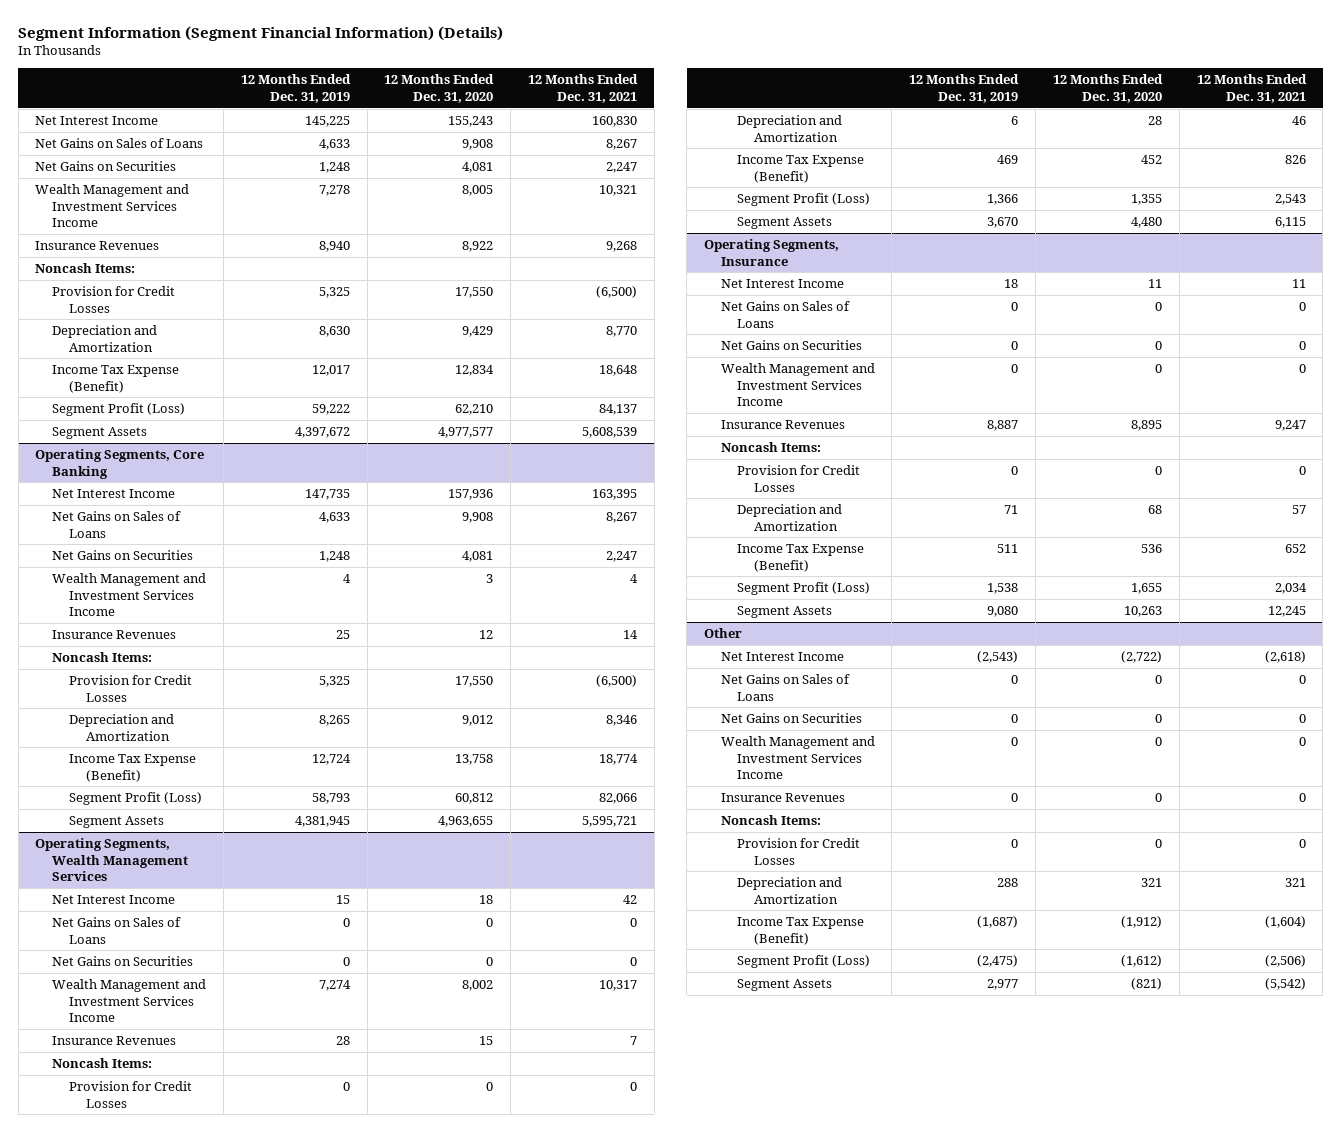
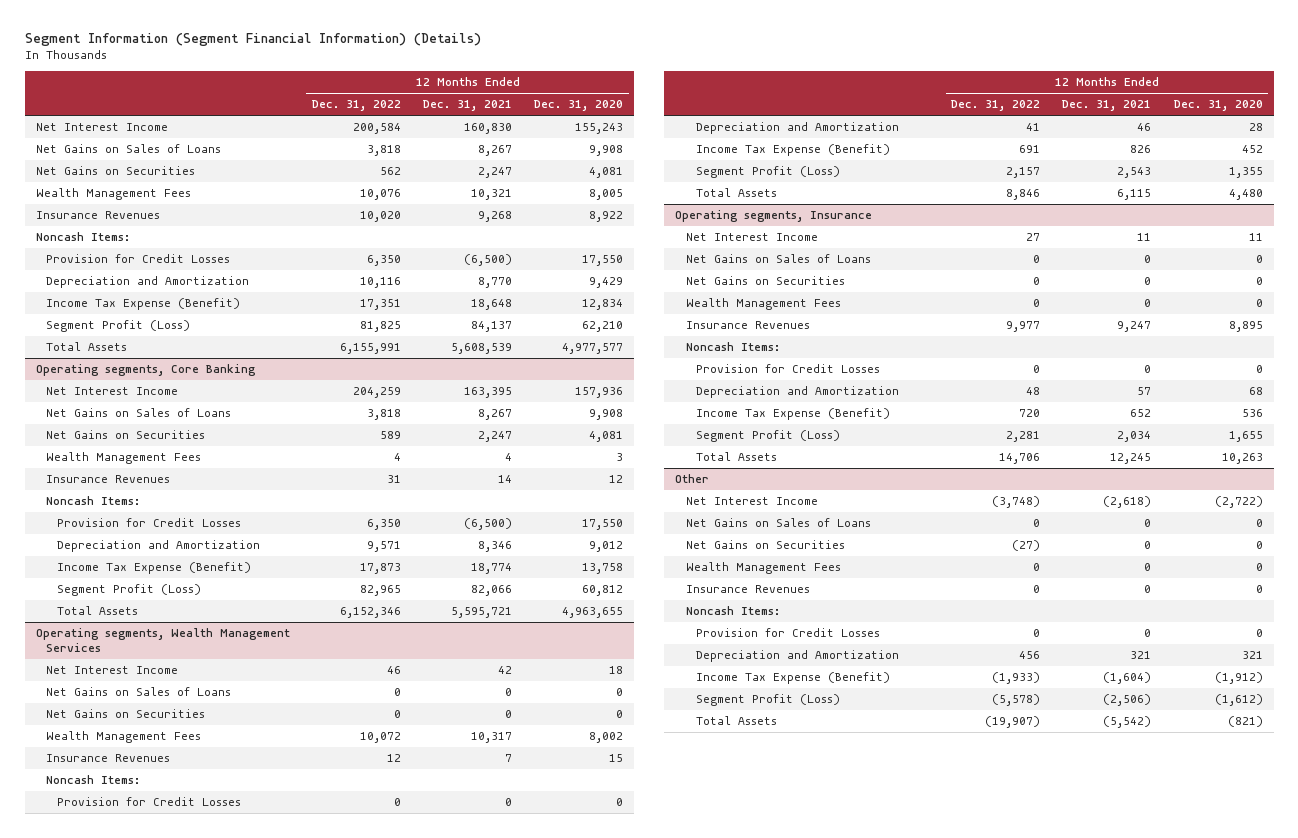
[240,74,351,103] 12 Months Ended Dec. 31, 2019 -> none
none -> [311,100,401,112] Dec. 31, 2022
[35,184,190,228] Wealth Management and Investment Services Income -> [35,188,191,201] Wealth Management Fees
[52,427,148,440] Segment Assets -> [46,342,128,352] Total Assets
[35,449,205,479] Operating Segments, Core Banking -> [35,364,256,377] Operating segments, Core Banking
[52,573,207,617] Wealth Management and Investment Services Income -> [46,452,202,465] Wealth Management Fees
[68,816,164,829] Segment Assets -> [56,606,138,616] Total Assets
[35,838,189,882] Operating Segments, Wealth Management Services -> [35,628,290,653] Operating segments, Wealth Management Services
[52,979,207,1023] Wealth Management and Investment Services Income -> [46,731,202,744] Wealth Management Fees
[737,217,833,230] Segment Assets -> [696,188,778,198] Total Assets
[703,239,839,266] Operating Segments, Insurance -> [675,210,873,223] Operating segments, Insurance
[720,363,875,407] Wealth Management and Investment Services Income -> [685,298,841,311] Wealth Management Fees
[737,606,833,619] Segment Assets -> [696,452,778,462] Total Assets
[720,736,875,780] Wealth Management and Investment Services Income -> [685,562,841,575] Wealth Management Fees
[737,979,833,992] Segment Assets -> [696,716,778,726] Total Assets

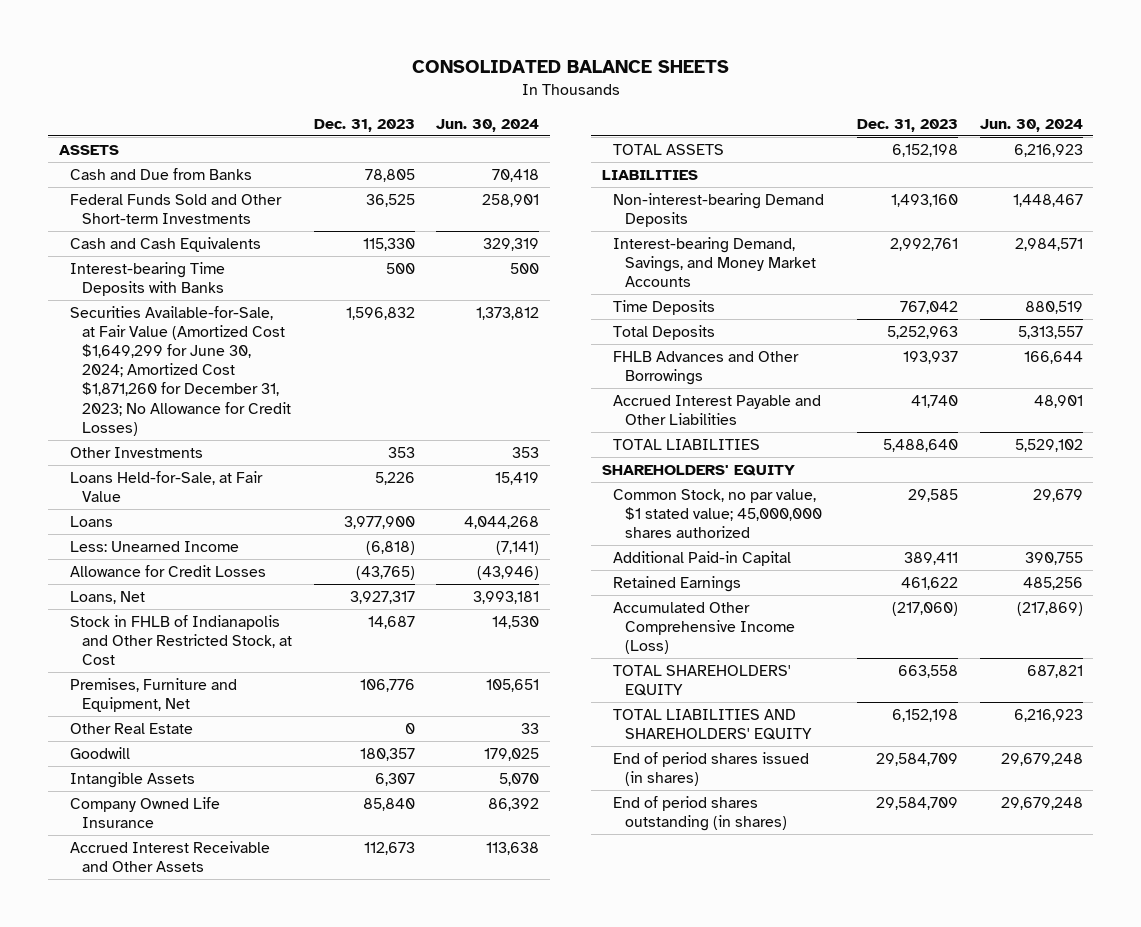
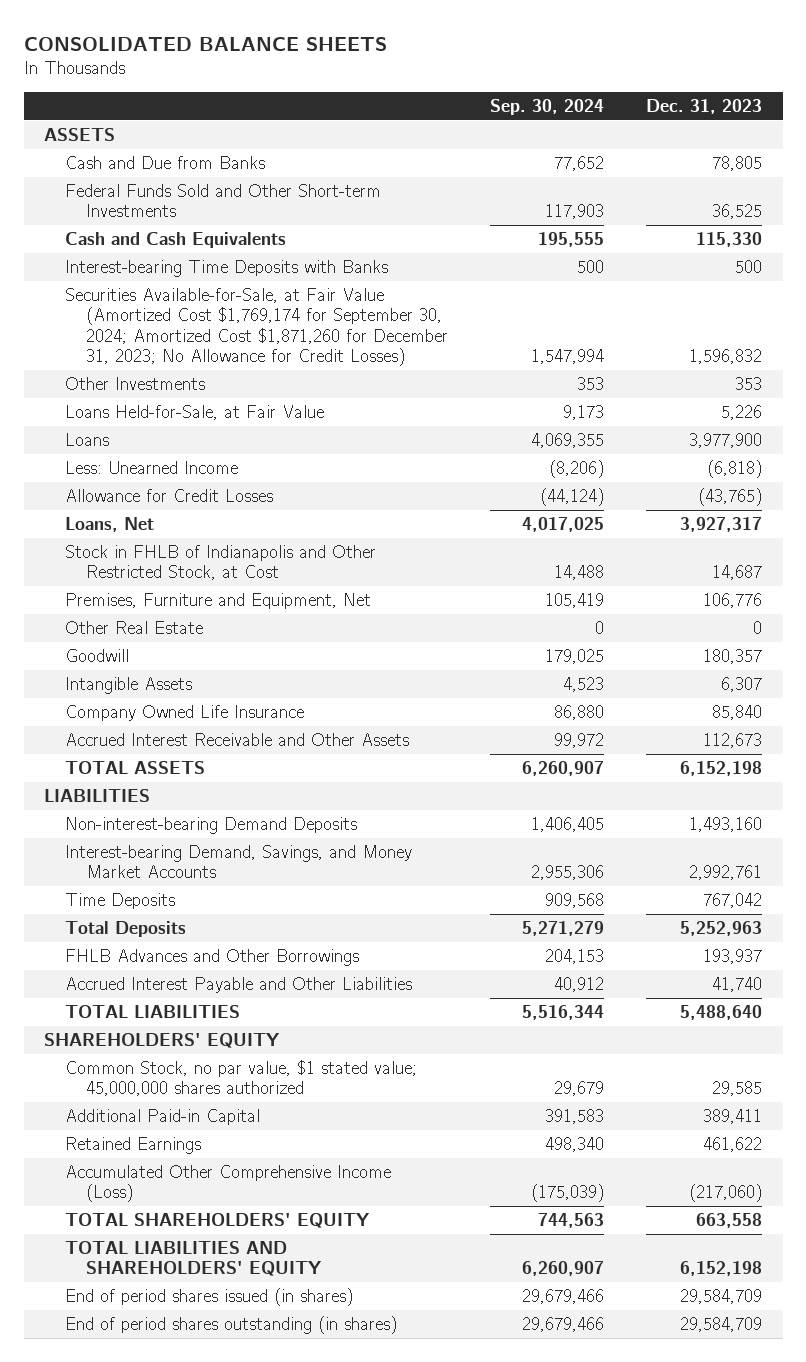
[436,118,540,132] Jun. 30, 2024 -> none
none -> [490,98,605,115] Sep. 30, 2024
[70,305,291,436] Securities Available-for-Sale, at Fair Value (Amortized Cost $1,649,299 for June 30, 2024; Amortized Cost $1,871,260 for December 31, 2023; No Allowance for Credit Losses) -> [65,287,449,366] Securities Available-for-Sale, at Fair Value (Amortized Cost $1,769,174 for September 30, 2024; Amortized Cost $1,871,260 for December 31, 2023; No Allowance for Credit Losses)

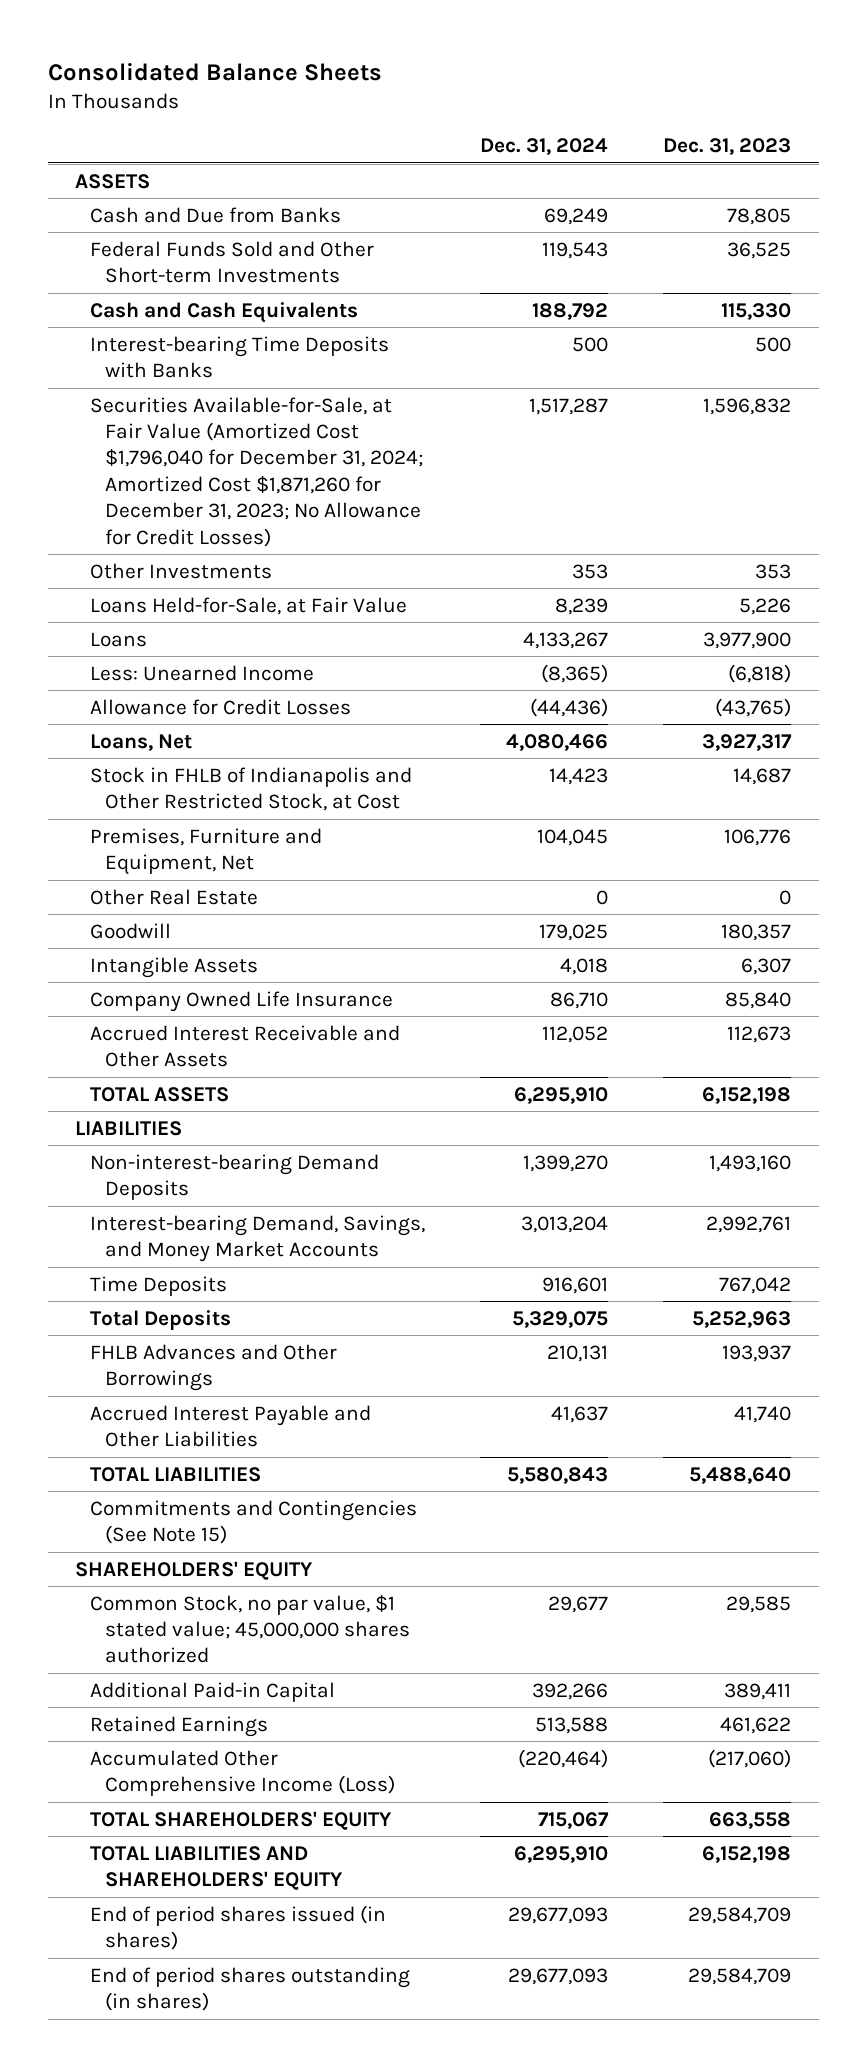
[23,36,387,51] CONSOLIDATED BALANCE SHEETS -> [47,61,382,81] Consolidated Balance Sheets
[490,98,605,115] Sep. 30, 2024 -> none
none -> [480,138,609,156] Dec. 31, 2024
[65,287,449,366] Securities Available-for-Sale, at Fair Value (Amortized Cost $1,769,174 for September 30, 2024; Amortized Cost $1,871,260 for December 31, 2023; No Allowance for Credit Losses) -> [90,396,423,547] Securities Available-for-Sale, at Fair Value (Amortized Cost $1,796,040 for December 31, 2024; Amortized Cost $1,871,260 for December 31, 2023; No Allowance for Credit Losses)
none -> [90,1499,418,1545] Commitments and Contingencies (See Note 15)

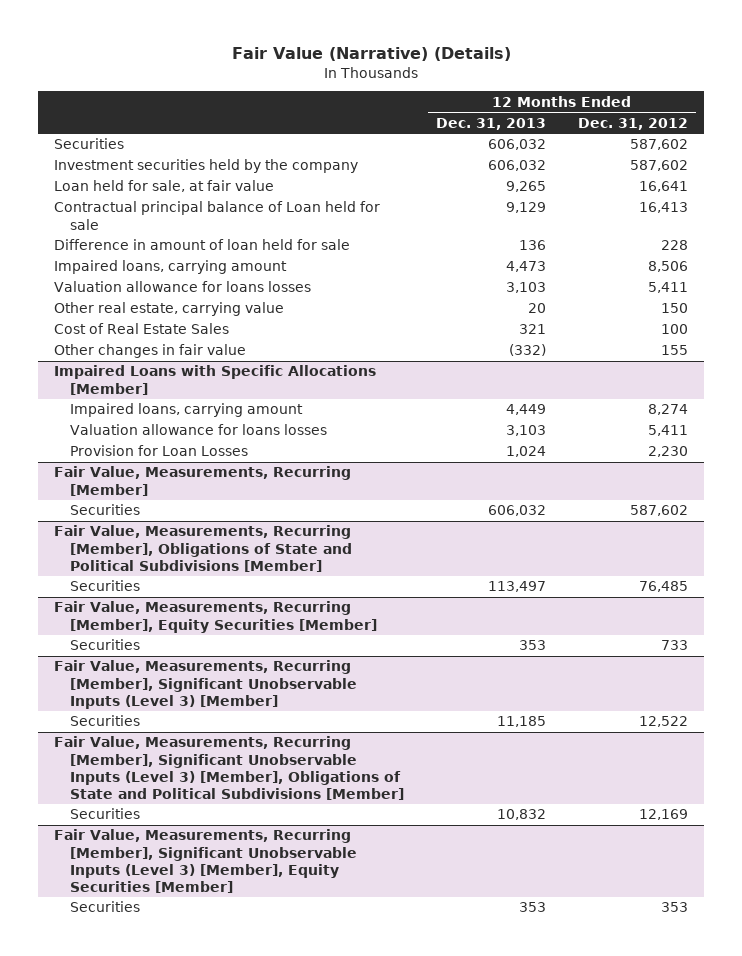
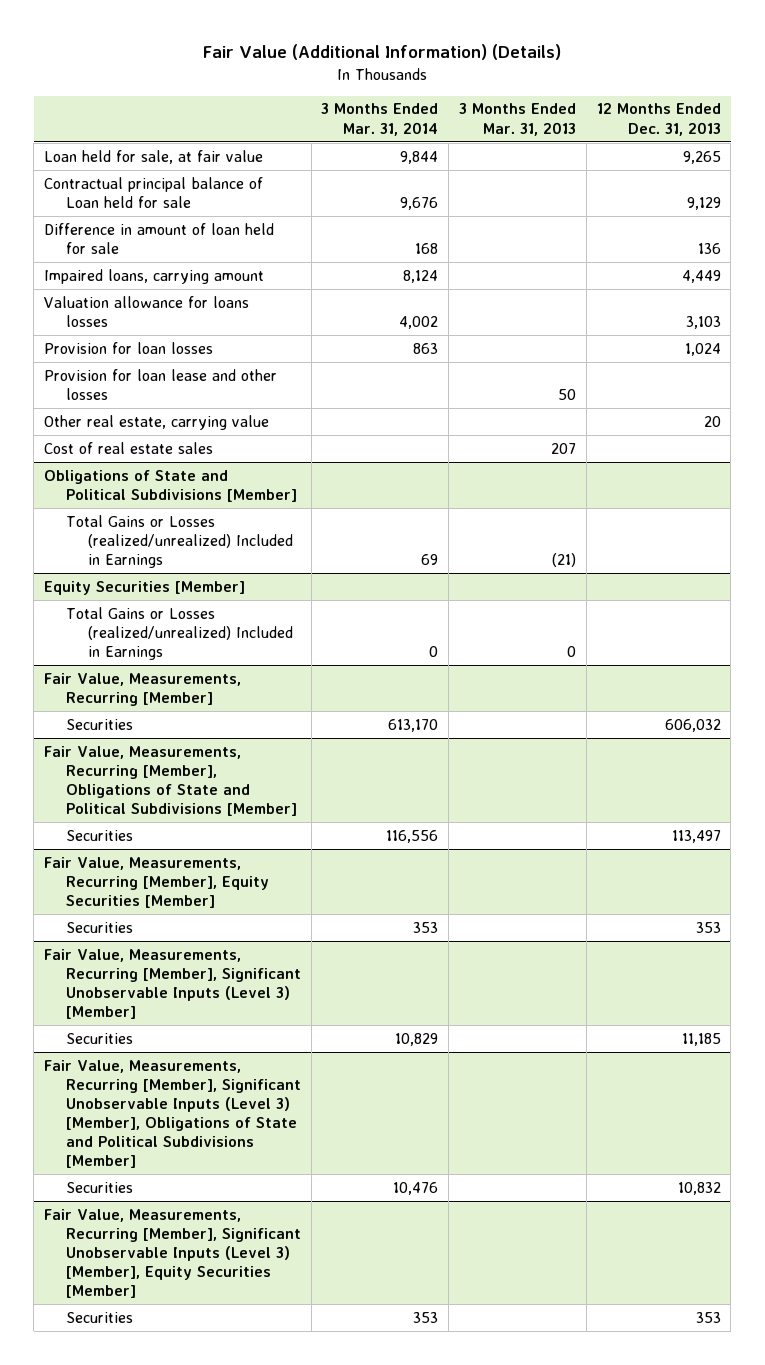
[232,47,512,62] Fair Value (Narrative) (Details) -> [203,44,562,61] Fair Value (Additional Information) (Details)
[578,117,689,130] Dec. 31, 2012 -> none
none -> [321,103,439,136] 3 Months Ended Mar. 31, 2014
none -> [458,103,576,136] 3 Months Ended Mar. 31, 2013
[54,138,125,150] Securities -> none
[54,159,359,174] Investment securities held by the company -> none
[54,260,288,275] Impaired loans, carrying amount -> none
[54,281,312,293] Valuation allowance for loans losses -> none
[54,323,230,335] Cost of Real Estate Sales -> none
[54,344,247,359] Other changes in fair value -> none
[54,365,377,395] Impaired Loans with Specific Allocations [Member] -> none
[70,445,249,457] Provision for Loan Losses -> [44,341,214,354] Provision for loan losses
none -> [44,368,278,400] Provision for loan lease and other losses
[54,302,285,317] Other real estate, carrying value -> [44,414,270,430] Other real estate, carrying value
none -> [44,441,214,454] Cost of real estate sales
none -> [44,469,297,502] Obligations of State and Political Subdivisions [Member]
none -> [65,514,293,568] Total Gains or Losses (realized/unrealized) Included in Earnings
none -> [44,580,246,595] Equity Securities [Member]
none -> [65,606,293,660] Total Gains or Losses (realized/unrealized) Included in Earnings

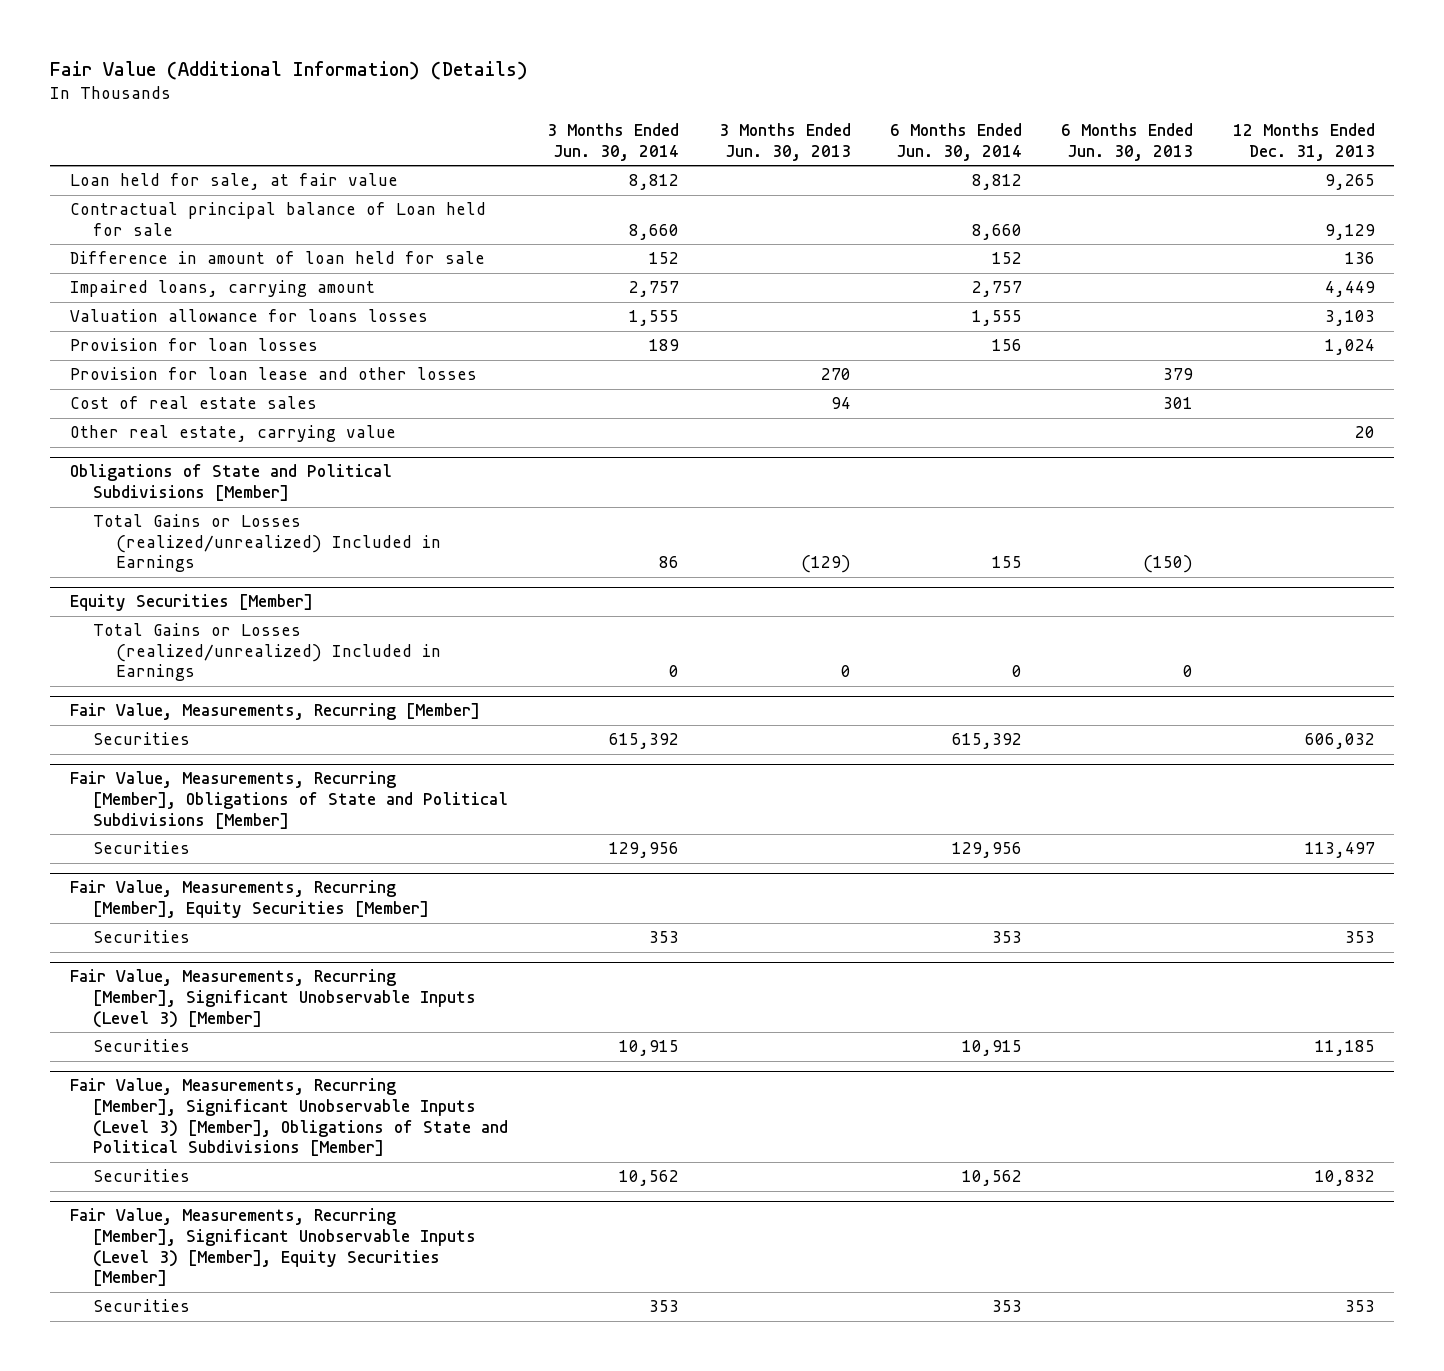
[321,103,439,136] 3 Months Ended Mar. 31, 2014 -> none
[458,103,576,136] 3 Months Ended Mar. 31, 2013 -> none
none -> [547,123,680,161] 3 Months Ended Jun. 30, 2014
none -> [718,123,851,161] 3 Months Ended Jun. 30, 2013
none -> [889,123,1022,161] 6 Months Ended Jun. 30, 2014
none -> [1061,123,1194,161] 6 Months Ended Jun. 30, 2013
[44,414,270,430] Other real estate, carrying value -> [69,425,396,443] Other real estate, carrying value

